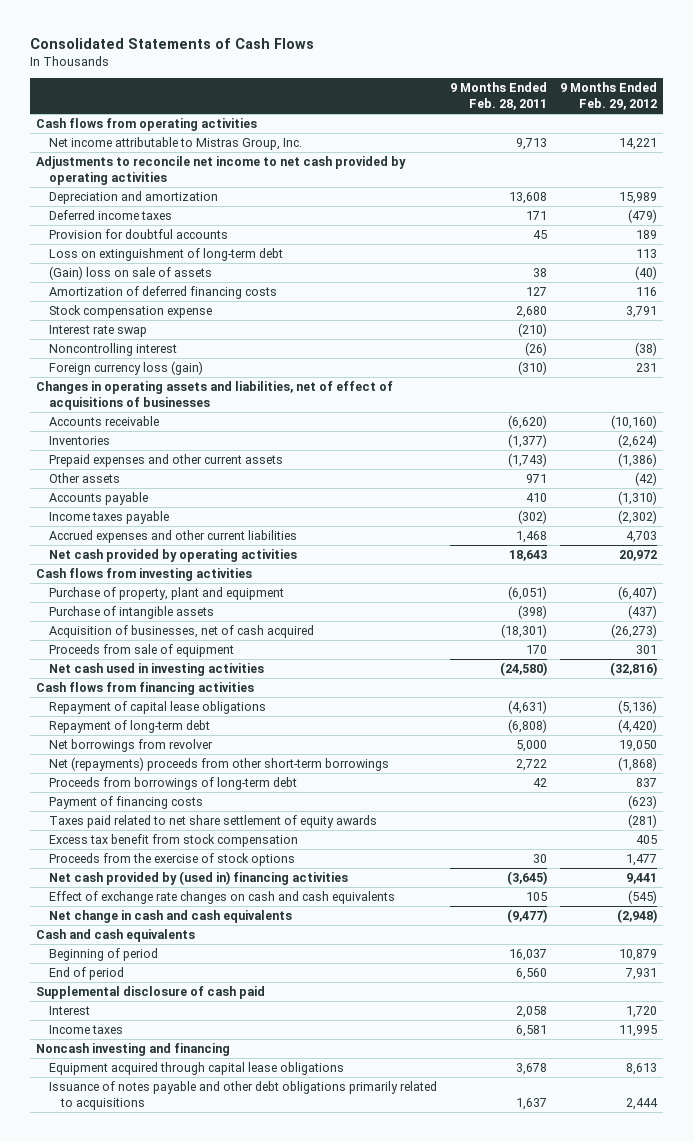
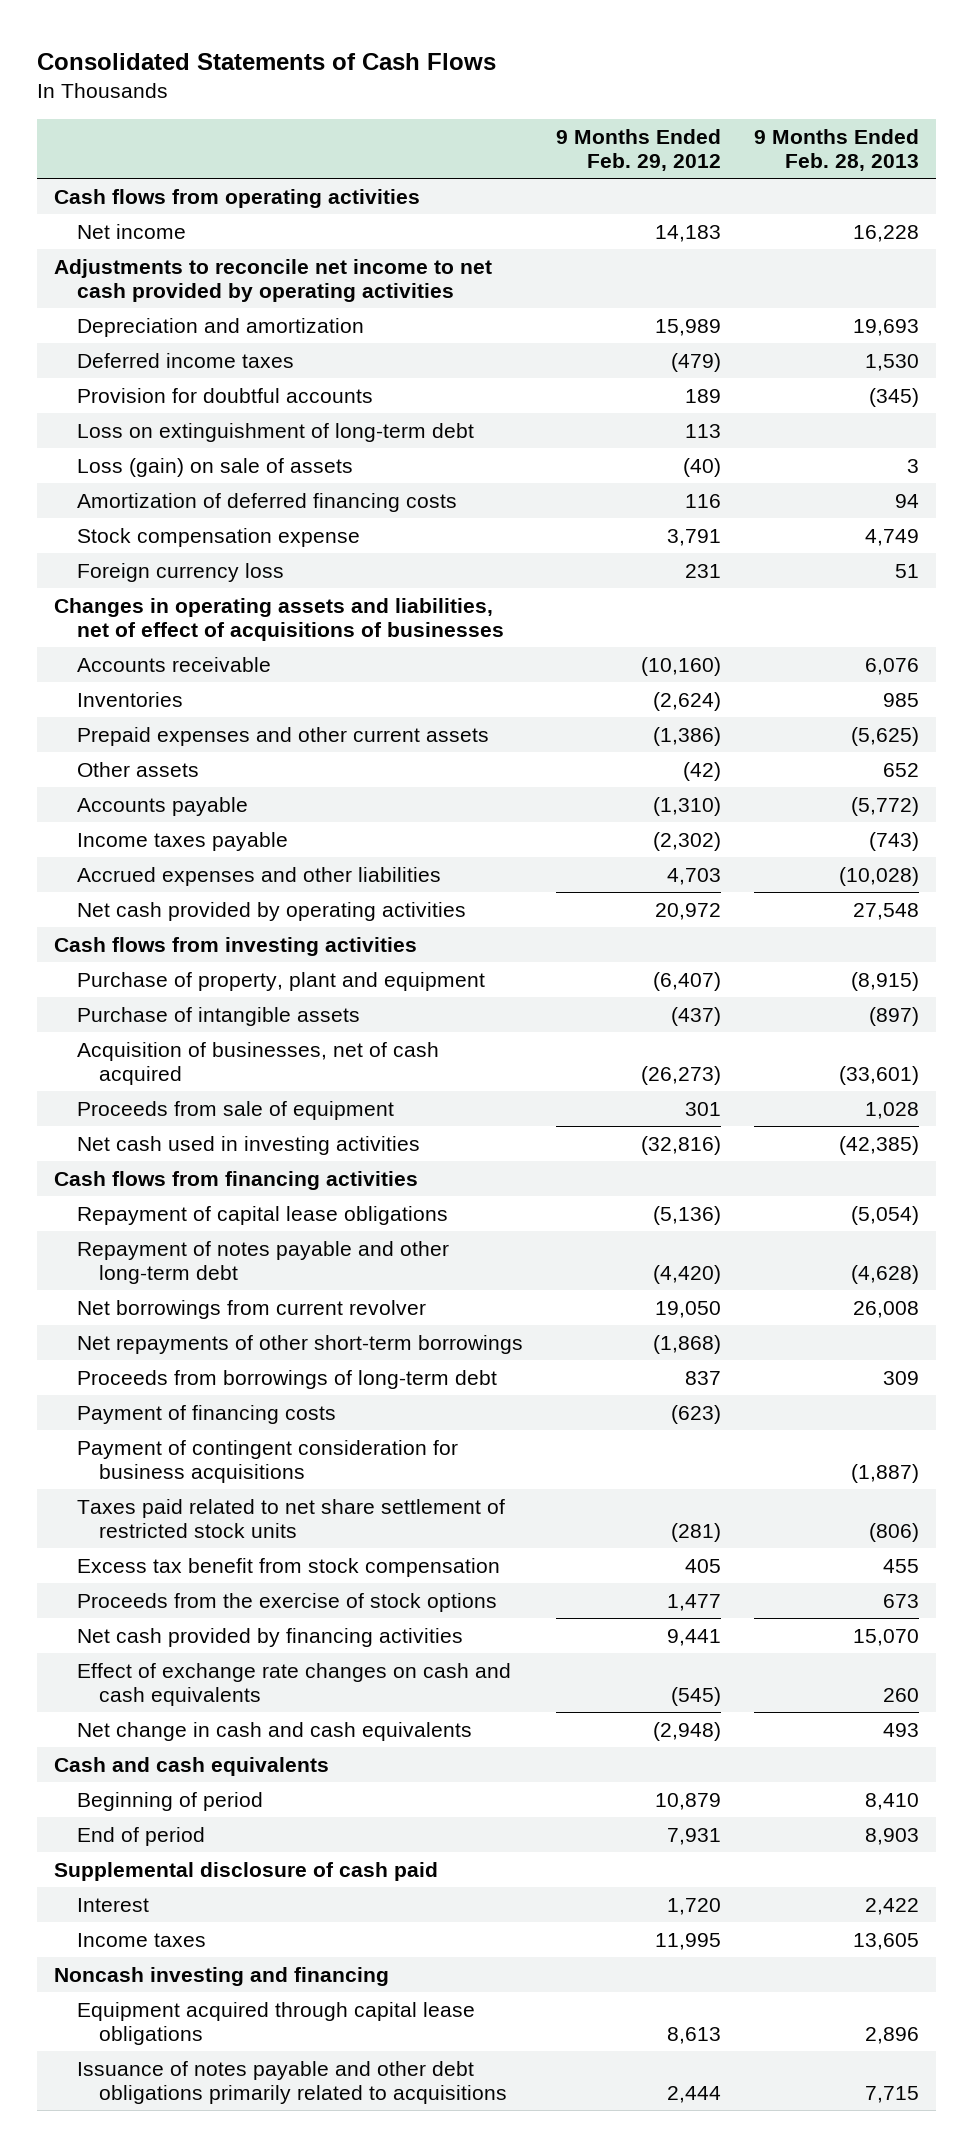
[449,82,547,111] 9 Months Ended Feb. 28, 2011 -> none
none -> [754,128,920,172] 9 Months Ended Feb. 28, 2013
[48,137,302,151] Net income attributable to Mistras Group, Inc. -> none
none -> [76,223,186,239] Net income
[48,266,212,281] (Gain) loss on sale of assets -> [76,457,353,477] Loss (gain) on sale of assets
[48,325,147,338] Interest rate swap -> none
[48,343,177,357] Noncontrolling interest -> none
[48,361,203,376] Foreign currency loss (gain) -> [76,562,284,582] Foreign currency loss
[48,530,297,544] Accrued expenses and other current liabilities -> [76,866,441,886] Accrued expenses and other liabilities
[48,720,210,734] Repayment of long-term debt -> [76,1240,449,1285] Repayment of notes payable and other long-term debt
[48,739,213,753] Net borrowings from revolver -> [76,1299,426,1319] Net borrowings from current revolver
[48,757,389,772] Net (repayments) proceeds from other short-term borrowings -> [76,1334,523,1354] Net repayments of other short-term borrowings
none -> [76,1439,458,1484] Payment of contingent consideration for business acquisitions
[48,815,377,829] Taxes paid related to net share settlement of equity awards -> [76,1498,505,1539] Taxes paid related to net share settlement of restricted stock units
[48,871,348,886] Net cash provided by (used in) financing activities -> [76,1627,463,1647] Net cash provided by financing activities

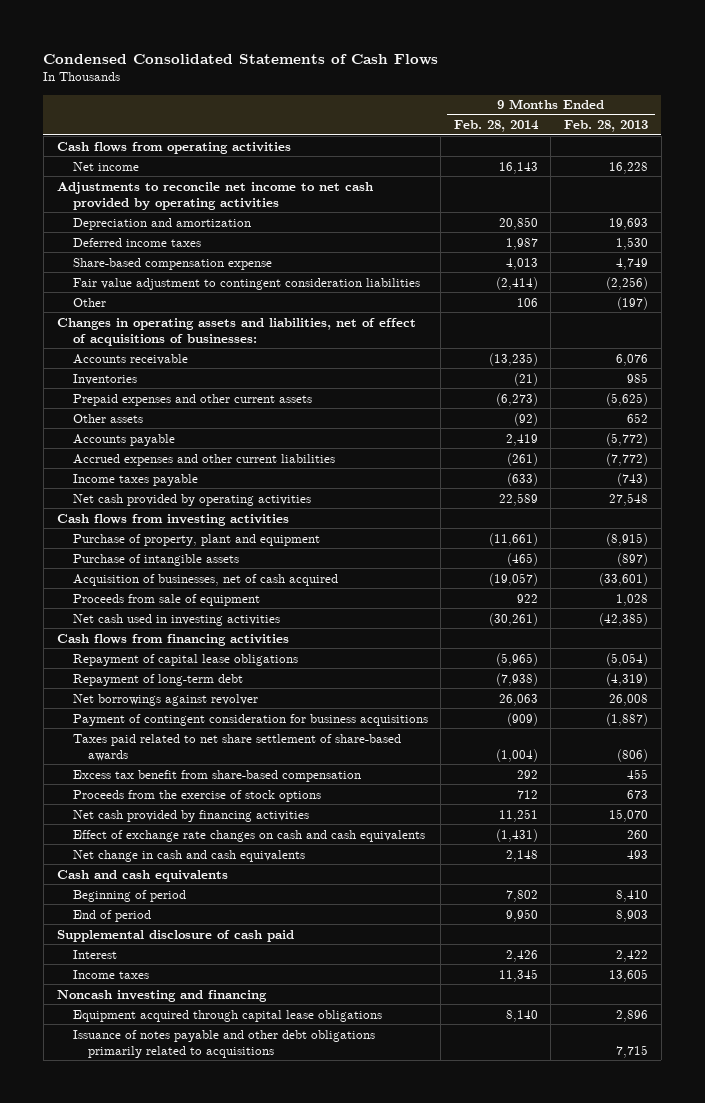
[37,52,497,70] Consolidated Statements of Cash Flows -> [43,53,439,65] Condensed Consolidated Statements of Cash Flows
[556,128,722,172] 9 Months Ended Feb. 29, 2012 -> none
none -> [453,120,539,133] Feb. 28, 2014
[76,387,373,403] Provision for doubtful accounts -> none
[76,422,474,442] Loss on extinguishment of long-term debt -> none
[76,457,353,477] Loss (gain) on sale of assets -> none
[76,492,457,512] Amortization of deferred financing costs -> none
[76,562,284,582] Foreign currency loss -> none
[76,527,360,547] Stock compensation expense -> [72,257,272,270] Share-based compensation expense
none -> [72,277,420,290] Fair value adjustment to contingent consideration liabilities
none -> [72,297,106,307] Other
[53,597,504,642] Changes in operating assets and liabilities, net of effect of acquisitions of businesses -> [56,317,416,346] Changes in operating assets and liabilities, net of effect of acquisitions of businesses:
none -> [72,453,335,466] Accrued expenses and other current liabilities
[76,866,441,886] Accrued expenses and other liabilities -> none
[76,1334,523,1354] Net repayments of other short-term borrowings -> none
[76,1369,497,1389] Proceeds from borrowings of long-term debt -> none
[76,1404,336,1424] Payment of financing costs -> none
[76,1240,449,1285] Repayment of notes payable and other long-term debt -> [72,673,243,686] Repayment of long-term debt
[851,1265,920,1285] (4,628) -> [606,672,649,686] (4,319)
[76,1299,426,1319] Net borrowings from current revolver -> [72,693,258,706] Net borrowings against revolver
[76,1498,505,1539] Taxes paid related to net share settlement of restricted stock units -> [72,733,401,761] Taxes paid related to net share settlement of share-based awards
[76,1557,500,1577] Excess tax benefit from stock compensation -> [72,769,361,782] Excess tax benefit from share-based compensation

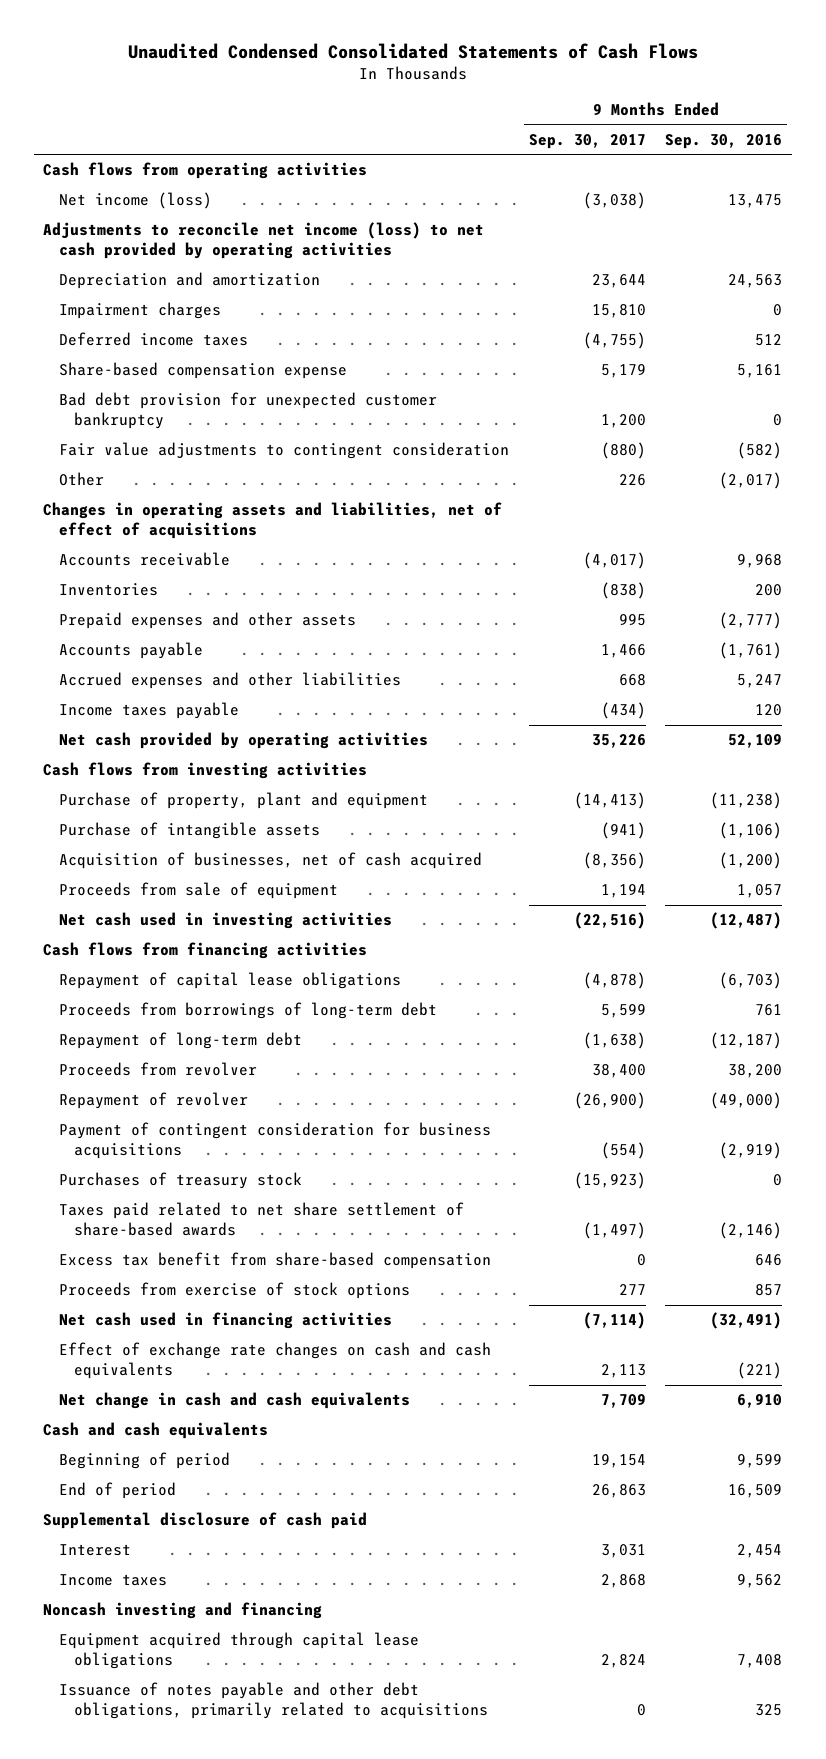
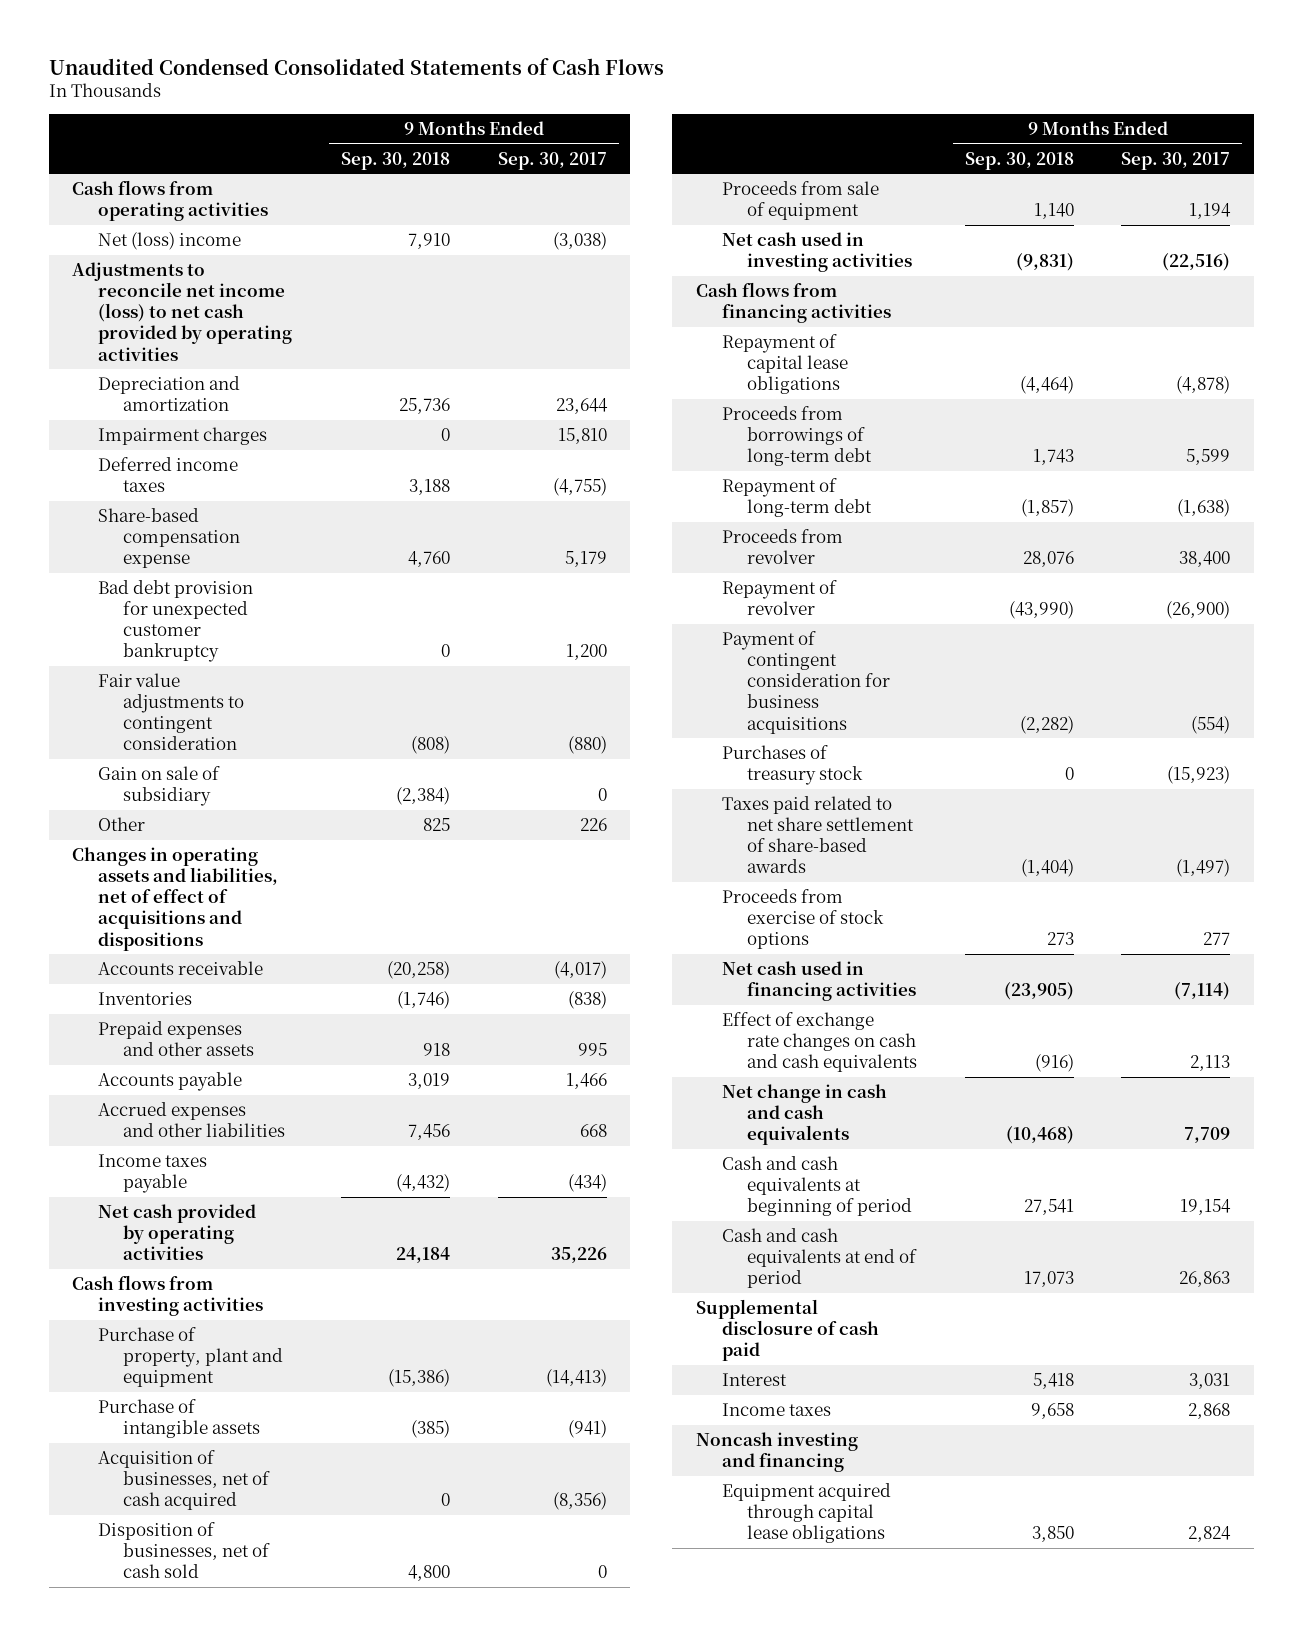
[665,133,783,149] Sep. 30, 2016 -> none
none -> [340,151,450,170] Sep. 30, 2018
[58,192,212,210] Net income (loss) -> [97,231,241,250] Net (loss) income
none -> [97,765,220,807] Gain on sale of subsidiary
[43,502,503,540] Changes in operating assets and liabilities, net of effect of acquisitions -> [72,846,278,951] Changes in operating assets and liabilities, net of effect of acquisitions and dispositions
none -> [97,1521,271,1579] Disposition of businesses, net of cash sold
[58,1252,491,1270] Excess tax benefit from share-based compensation -> none
[43,1422,269,1440] Cash and cash equivalents -> none
[58,1452,230,1470] Beginning of period -> [721,1155,913,1217] Cash and cash equivalents at beginning of period
[58,1482,176,1500] End of period -> [721,1227,918,1289] Cash and cash equivalents at end of period
[58,1682,489,1720] Issuance of notes payable and other debt obligations, primarily related to acquisitions -> none

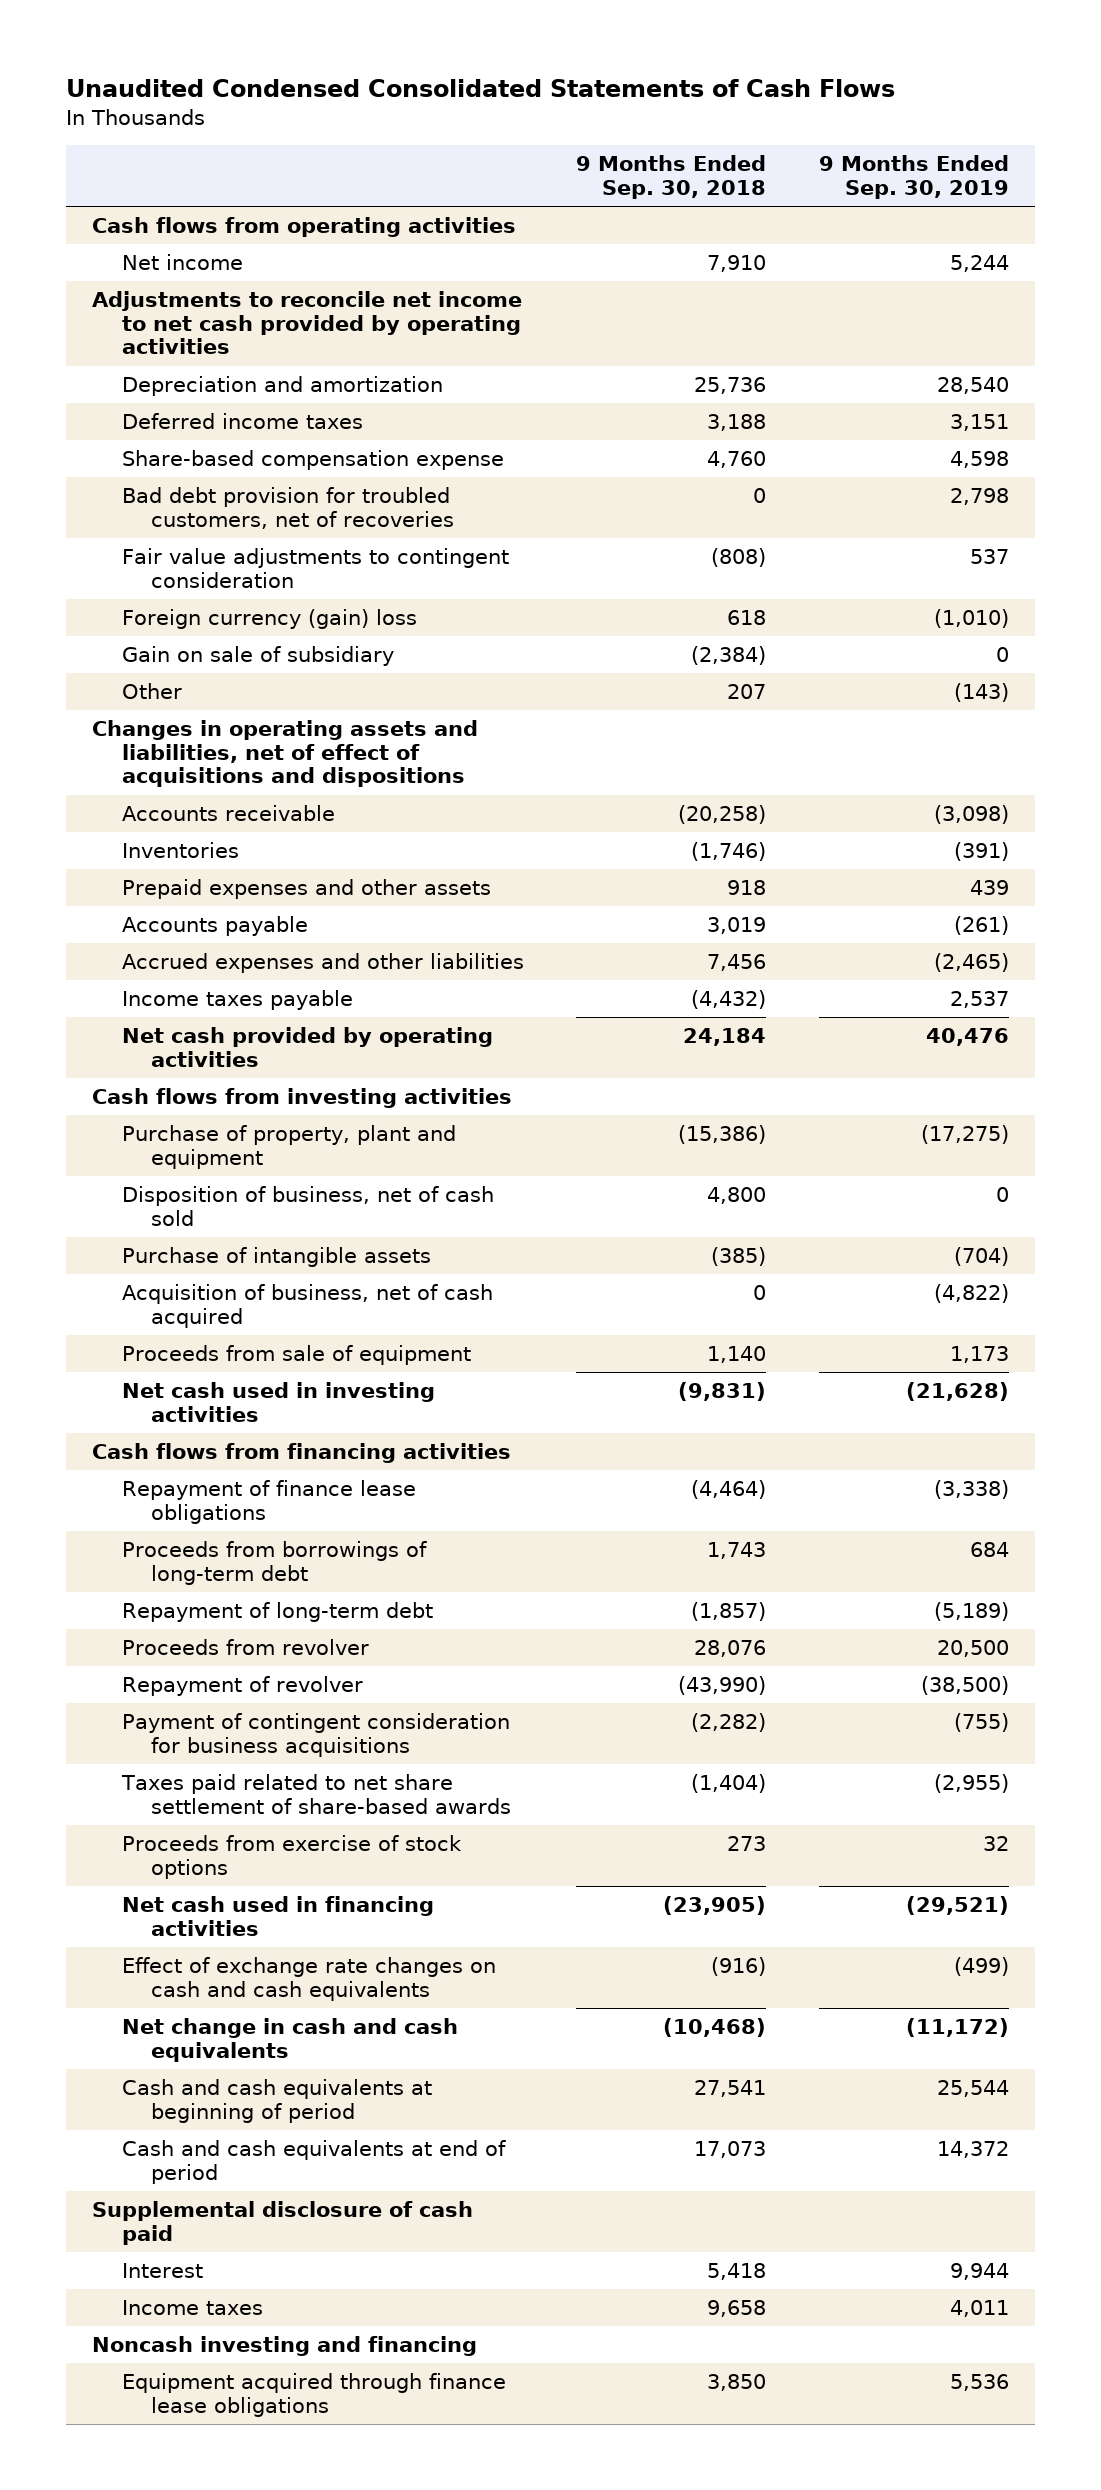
[497,151,607,170] Sep. 30, 2017 -> none
none -> [818,155,1009,199] 9 Months Ended Sep. 30, 2019
[97,231,241,250] Net (loss) income -> [121,254,243,271] Net income
[72,261,292,361] Adjustments to reconcile net income (loss) to net cash provided by operating activities -> [92,291,523,355] Adjustments to reconcile net income to net cash provided by operating activities
[97,426,267,445] Impairment charges -> none
[97,579,253,663] Bad debt provision for unexpected customer bankruptcy -> [121,487,454,529] Bad debt provision for troubled customers, net of recoveries
none -> [121,609,417,630] Foreign currency (gain) loss
[422,817,450,831] 825 -> [727,684,767,700] 207
none -> [121,1186,494,1226] Disposition of business, net of cash sold
[97,1521,271,1579] Disposition of businesses, net of cash sold -> none
[97,1449,271,1511] Acquisition of businesses, net of cash acquired -> [121,1284,493,1328] Acquisition of business, net of cash acquired
[721,333,849,395] Repayment of capital lease obligations -> [121,1480,416,1524] Repayment of finance lease obligations
[721,744,864,786] Purchases of treasury stock -> none
[721,1482,891,1544] Equipment acquired through capital lease obligations -> [121,2373,506,2417] Equipment acquired through finance lease obligations

